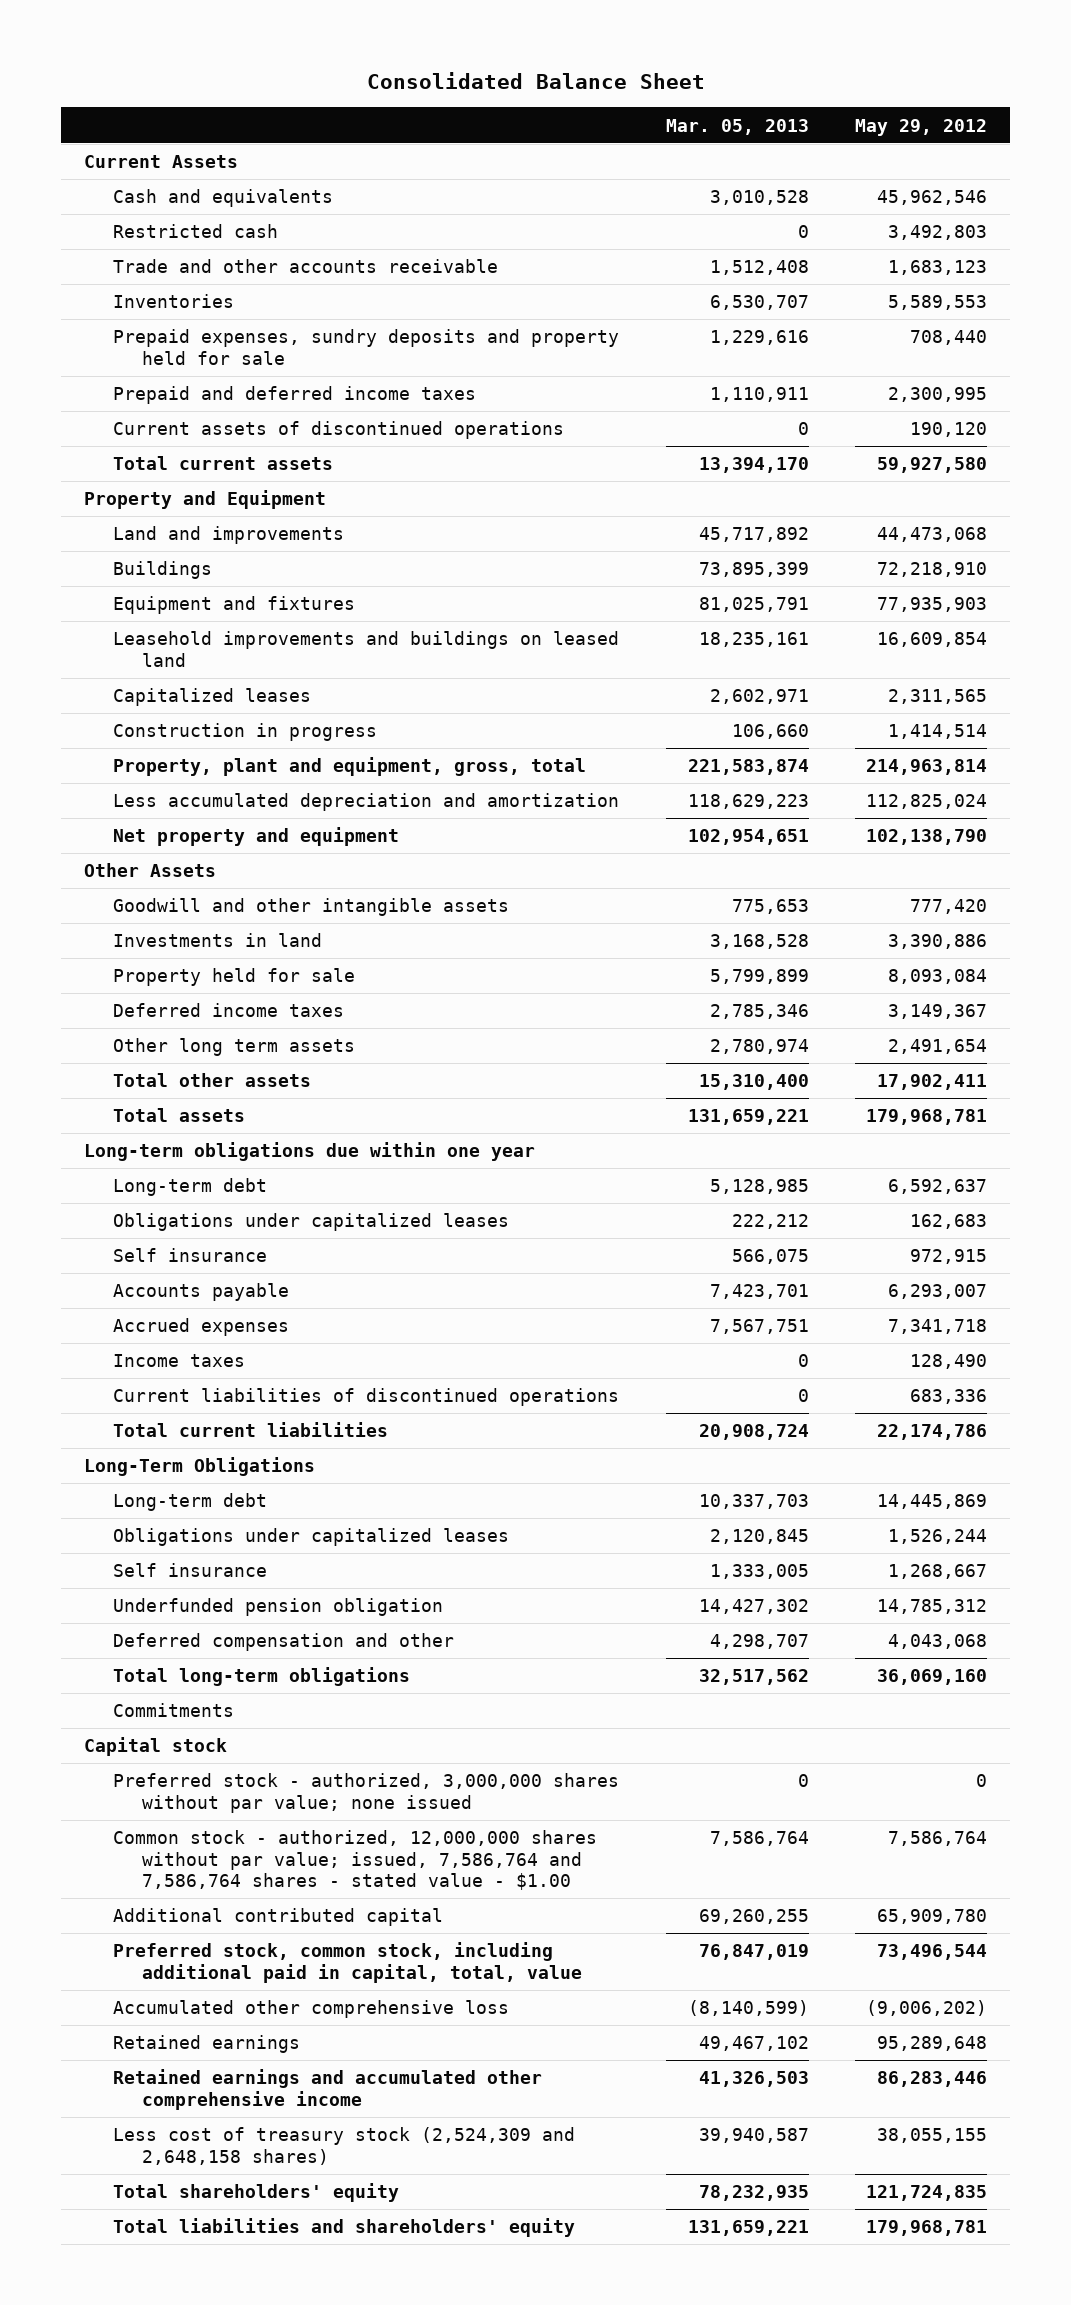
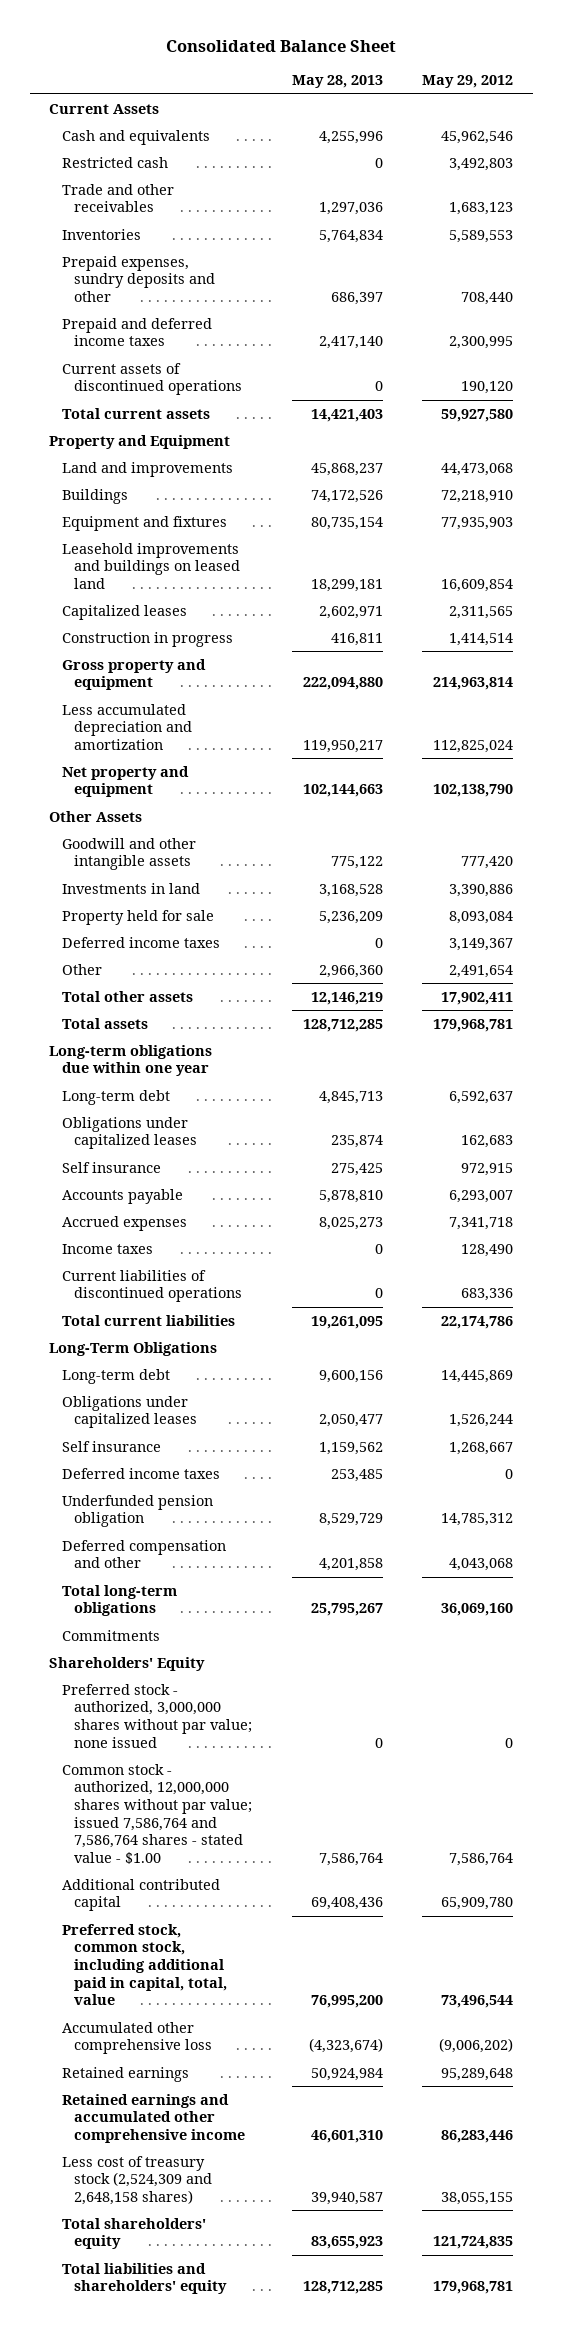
[665,118,809,135] Mar. 05, 2013 -> none
none -> [291,75,383,89] May 28, 2013
[113,259,499,274] Trade and other accounts receivable -> [61,183,174,213] Trade and other receivables
[113,329,620,365] Prepaid expenses, sundry deposits and property held for sale -> [61,255,216,303] Prepaid expenses, sundry deposits and other
[113,757,587,777] Property, plant and equipment, gross, total -> [61,658,206,691] Gross property and equipment
[113,1038,356,1057] Other long term assets -> [61,963,102,975] Other
none -> [61,1467,220,1479] Deferred income taxes
[84,1737,228,1757] Capital stock -> none
none -> [49,1656,206,1671] Shareholders' Equity
[113,1830,598,1891] Common stock - authorized, 12,000,000 shares without par value; issued, 7,586,764 and 7,586,764 shares - stated value - $1.00 -> [61,1763,253,1865] Common stock - authorized, 12,000,000 shares without par value; issued 7,586,764 and 7,586,764 shares - stated value - $1.00

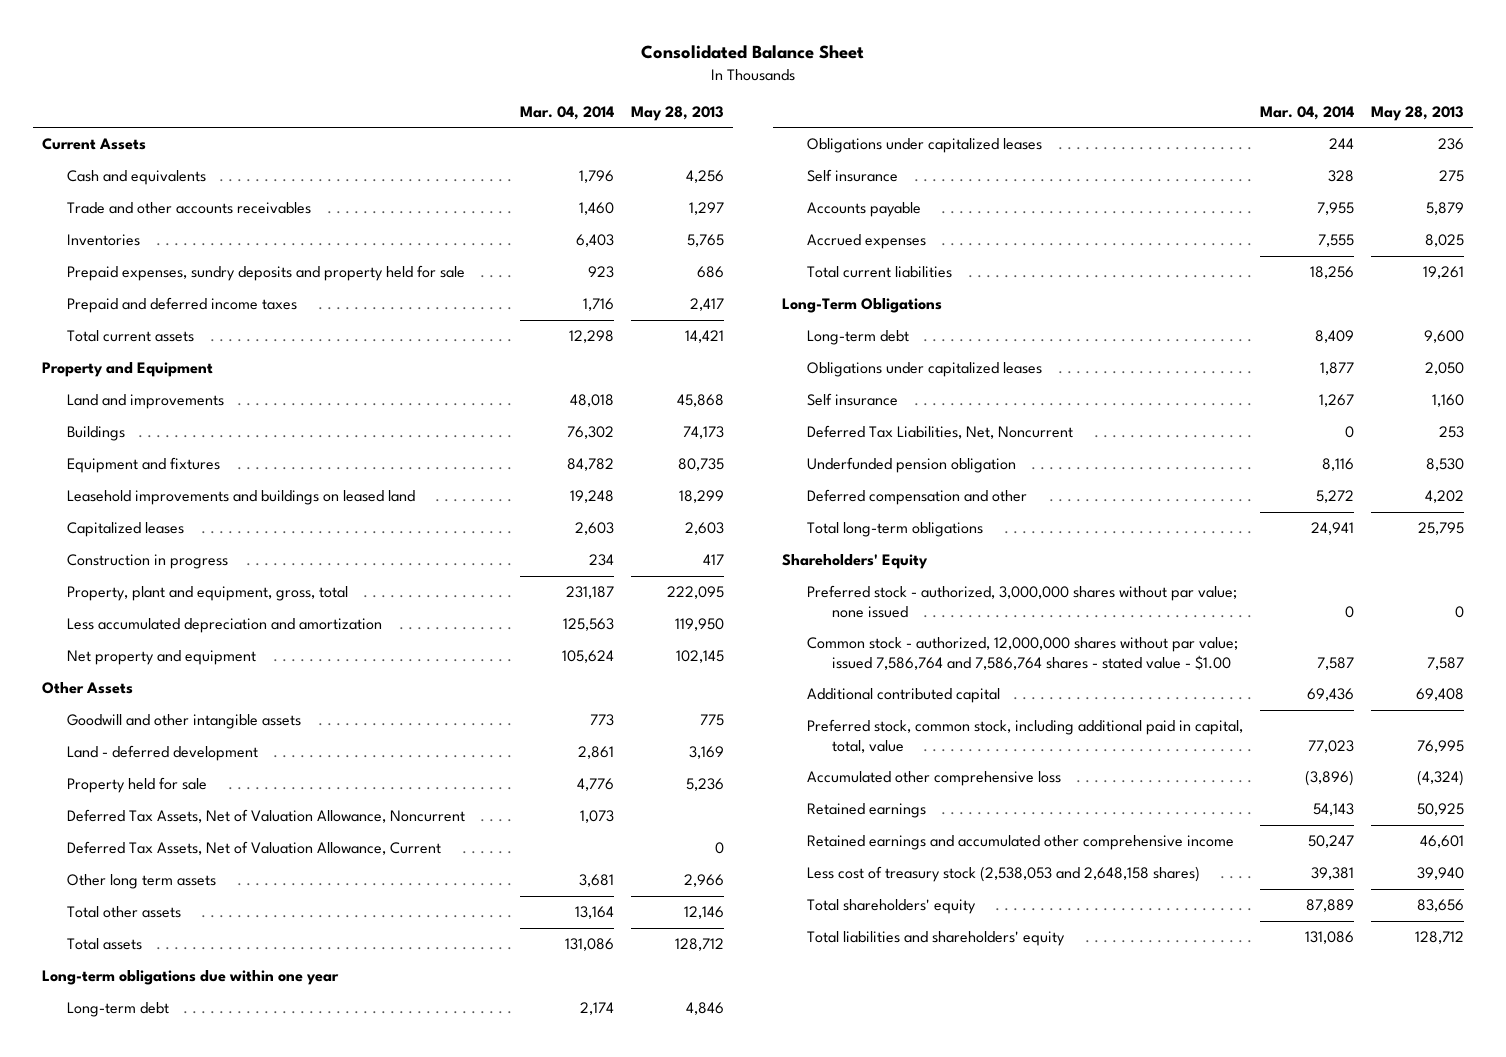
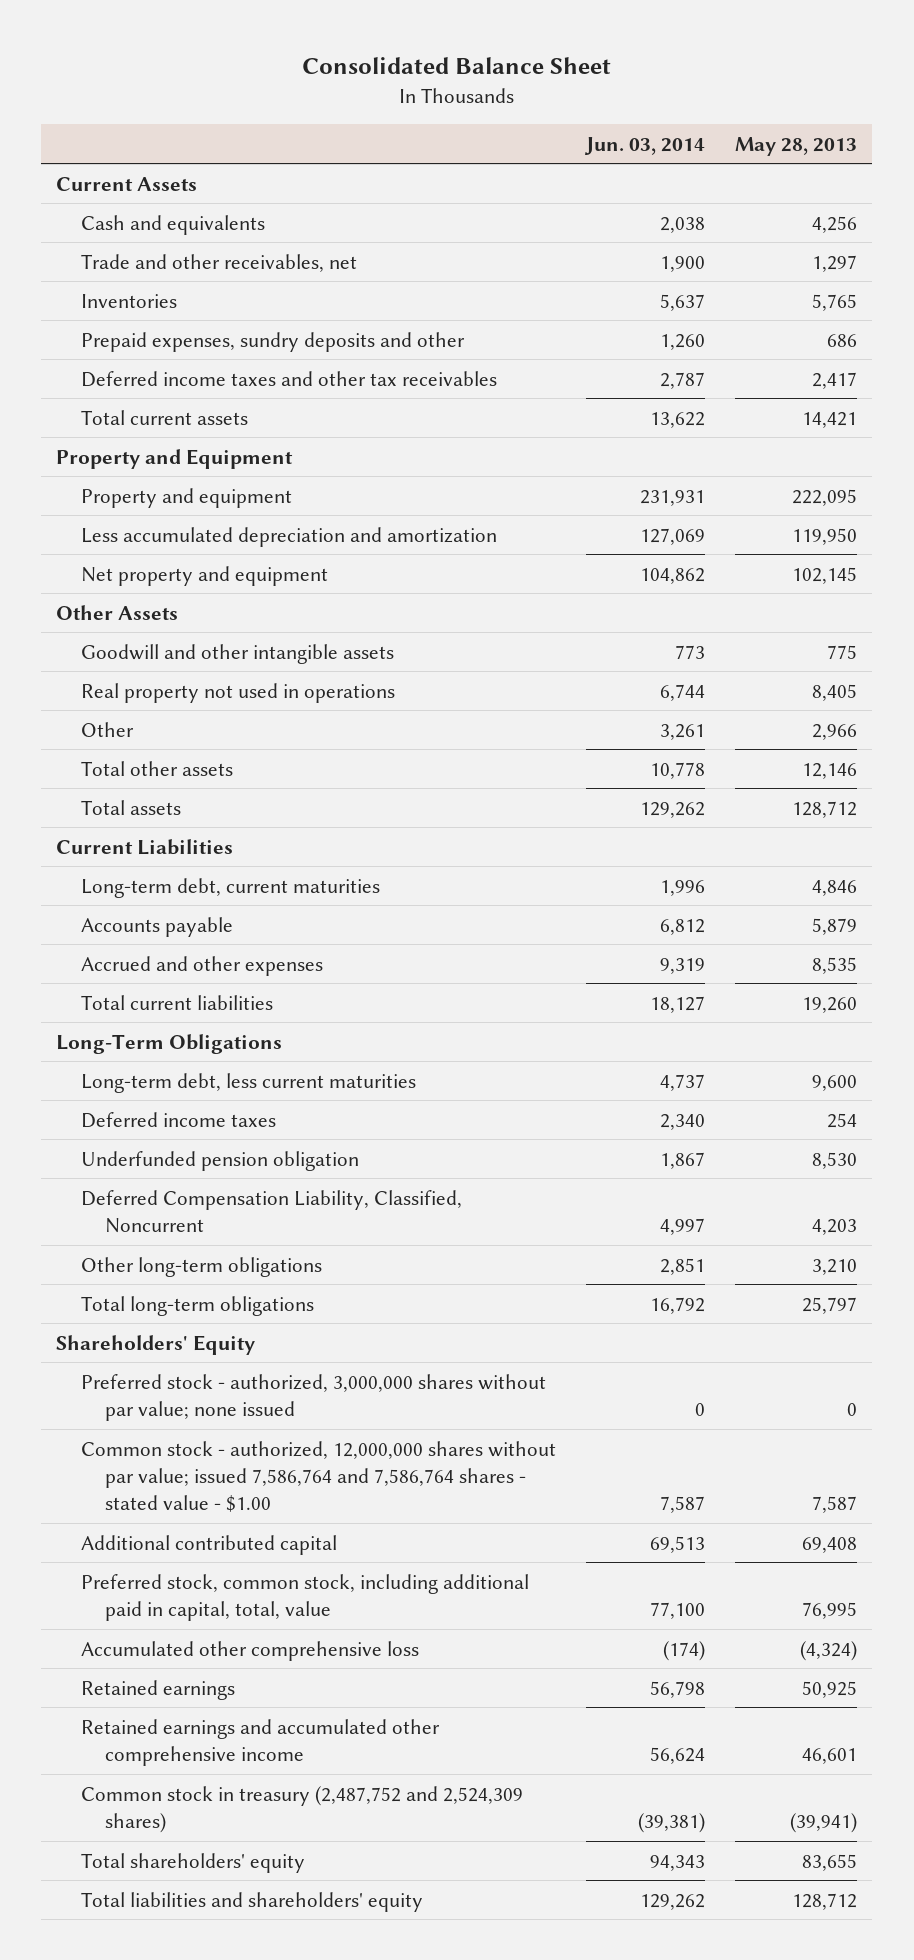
[520,105,615,120] Mar. 04, 2014 -> none
none -> [583,136,705,155] Jun. 03, 2014
[66,202,311,215] Trade and other accounts receivables -> [80,253,357,272] Trade and other receivables, net
[66,265,465,282] Prepaid expenses, sundry deposits and property held for sale -> [80,331,465,352] Prepaid expenses, sundry deposits and other
[66,297,297,314] Prepaid and deferred income taxes -> [80,370,497,387] Deferred income taxes and other tax receivables
[66,394,224,410] Land and improvements -> none
[66,426,125,442] Buildings -> none
[66,457,220,474] Equipment and fixtures -> none
[66,490,415,506] Leasehold improvements and buildings on leased land -> none
[66,522,184,538] Capitalized leases -> none
[66,554,228,570] Construction in progress -> none
[66,586,348,602] Property, plant and equipment, gross, total -> [80,487,292,508] Property and equipment
[66,745,258,762] Land - deferred development -> none
[66,777,207,794] Property held for sale -> none
[66,809,465,824] Deferred Tax Assets, Net of Valuation Allowance, Noncurrent -> none
[66,841,441,856] Deferred Tax Assets, Net of Valuation Allowance, Current -> none
none -> [80,682,395,703] Real property not used in operations
[66,874,216,890] Other long term assets -> [80,721,134,737] Other
[806,138,1042,154] Obligations under capitalized leases -> none
[806,169,898,183] Self insurance -> none
[41,970,339,986] Long-term obligations due within one year -> [56,838,234,855] Current Liabilities
[66,1002,169,1018] Long-term debt -> [80,877,380,898] Long-term debt, current maturities
[806,234,926,250] Accrued expenses -> [80,955,323,976] Accrued and other expenses
[1425,234,1465,248] 8,025 -> [812,956,858,974] 8,535
[1423,266,1465,280] 19,261 -> [802,996,858,1013] 19,260
[806,362,1042,378] Obligations under capitalized leases -> none
[806,393,898,407] Self insurance -> none
[806,330,909,346] Long-term debt -> [80,1072,416,1093] Long-term debt, less current maturities
[806,425,1073,440] Deferred Tax Liabilities, Net, Noncurrent -> [80,1111,276,1128] Deferred income taxes
[1439,426,1465,439] 253 -> [827,1112,858,1128] 254
[806,489,1027,506] Deferred compensation and other -> none
none -> [80,1189,462,1233] Deferred Compensation Liability, Classified, Noncurrent
none -> [80,1256,322,1277] Other long-term obligations
[1418,522,1465,536] 25,795 -> [802,1296,858,1314] 25,797
[806,866,1200,883] Less cost of treasury stock (2,538,053 and 2,648,158 shares) -> [80,1785,523,1833] Common stock in treasury (2,487,752 and 2,524,309 shares)
[1417,867,1465,881] 39,940 -> [790,1812,858,1833] (39,941)
[1417,899,1465,913] 83,656 -> [802,1853,858,1871] 83,655

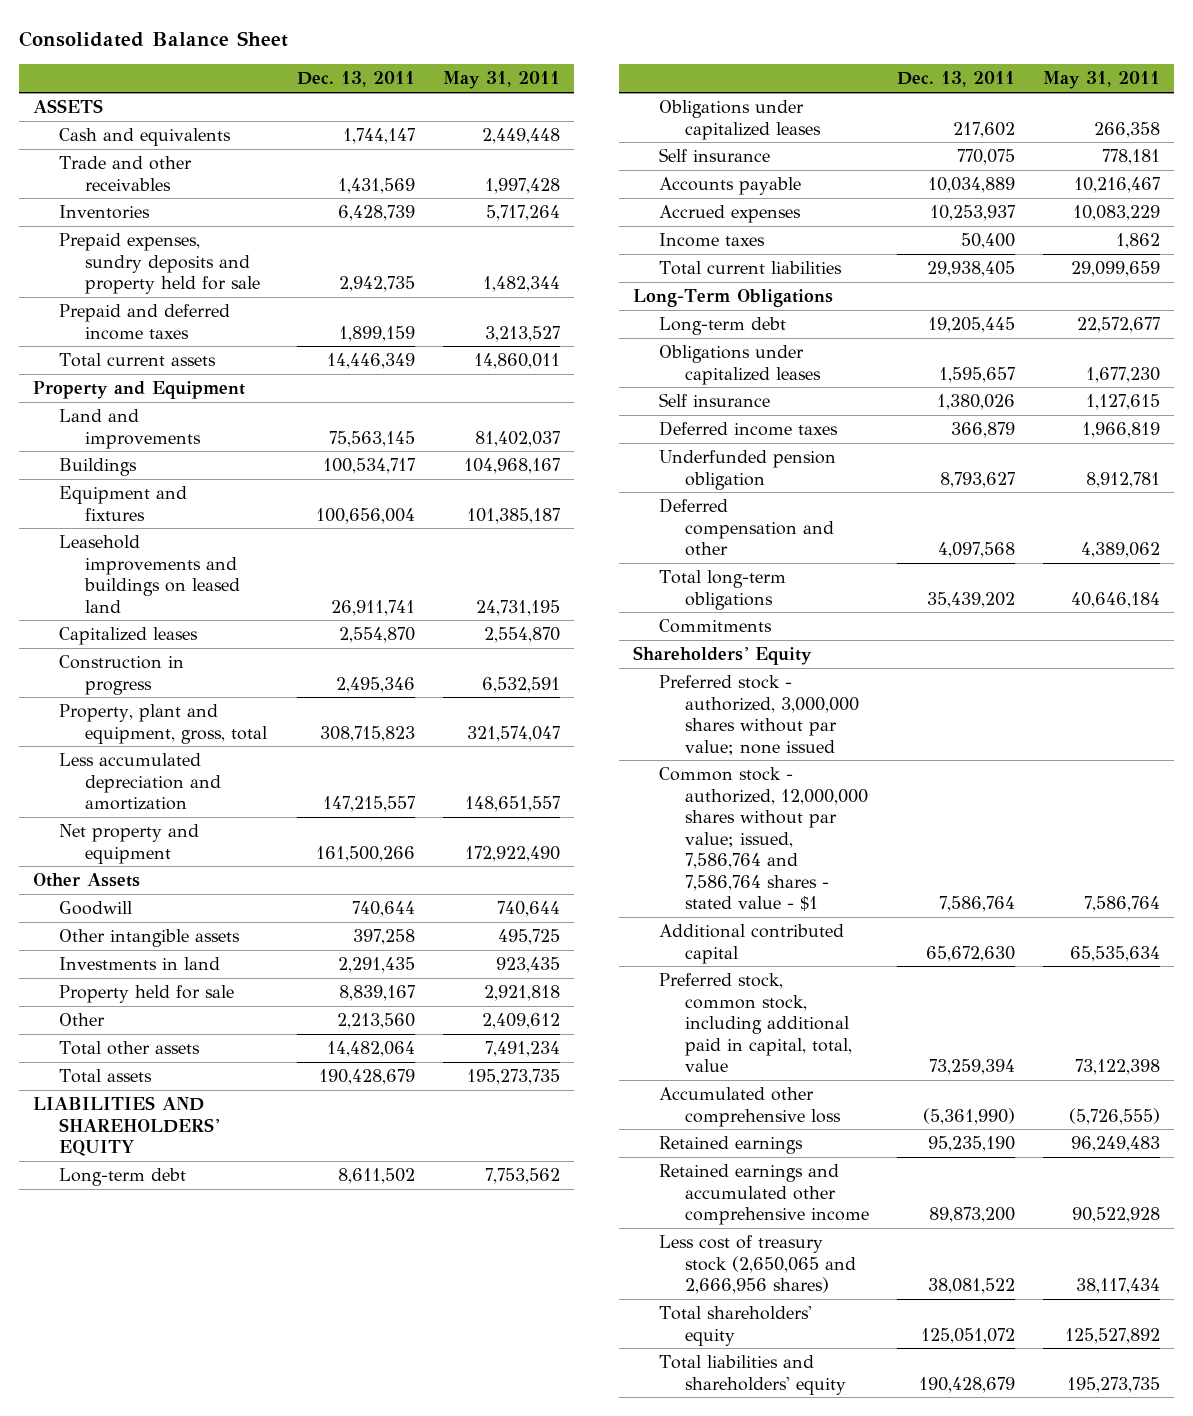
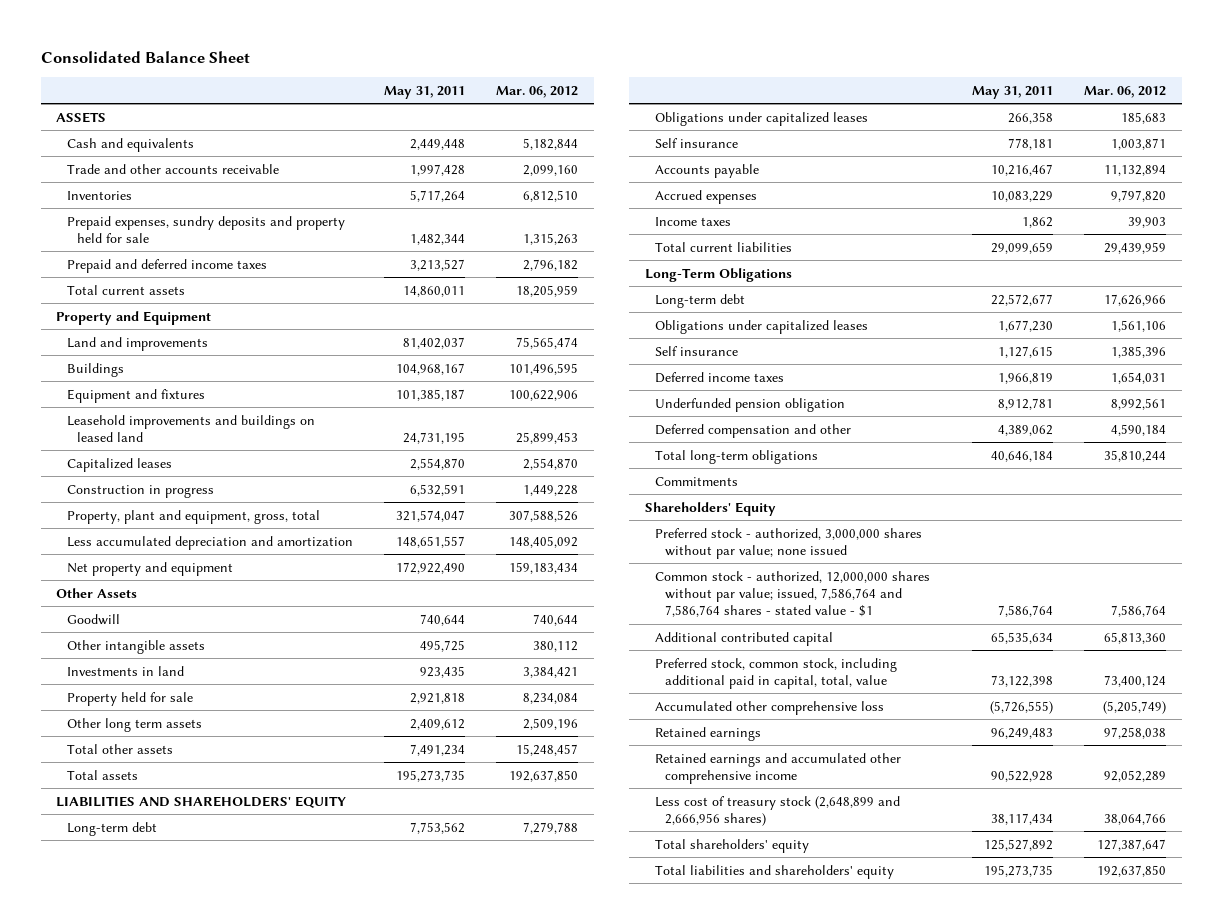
[296,71,415,88] Dec. 13, 2011 -> none
none -> [495,85,578,98] Mar. 06, 2012
[58,155,192,191] Trade and other receivables -> [66,163,279,174] Trade and other accounts receivable
[58,1012,105,1026] Other -> [66,717,202,732] Other long term assets
[658,1234,857,1295] Less cost of treasury stock (2,650,065 and 2,666,956 shares) -> [655,795,901,826] Less cost of treasury stock (2,648,899 and 2,666,956 shares)

